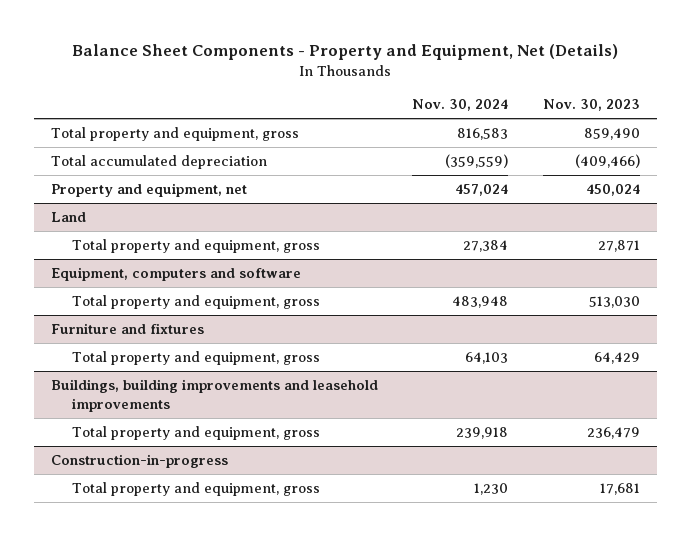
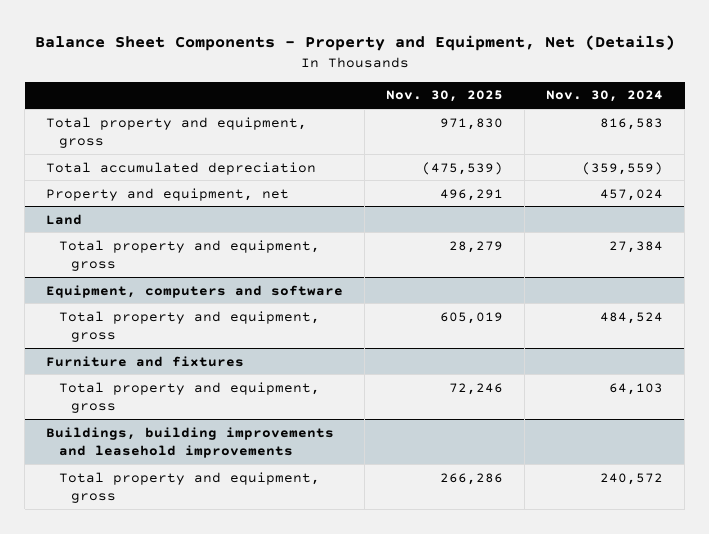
[543,99,641,112] Nov. 30, 2023 -> none
none -> [386,90,504,103] Nov. 30, 2025
[452,296,509,309] 483,948 -> [600,311,664,324] 484,524
[50,454,228,469] Construction-in-progress -> none
[72,482,321,497] Total property and equipment, gross -> none
[456,427,509,440] 239,918 -> [600,472,664,485] 240,572

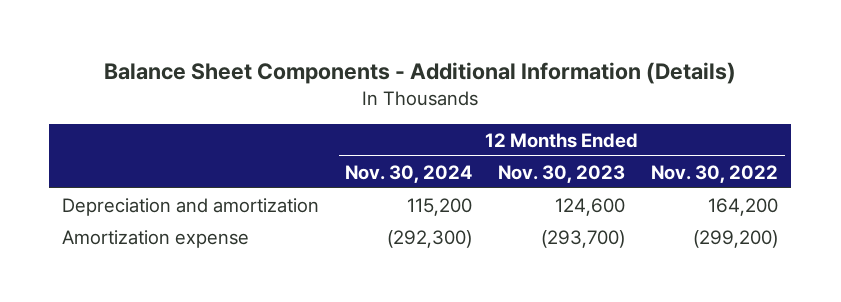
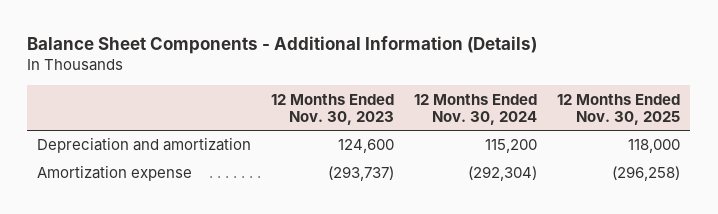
[651,164,779,183] Nov. 30, 2022 -> none
none -> [557,93,681,125] 12 Months Ended Nov. 30, 2025
[387,229,473,248] (292,300) -> [468,166,538,182] (292,304)
[541,229,626,248] (293,700) -> [328,166,395,182] (293,737)

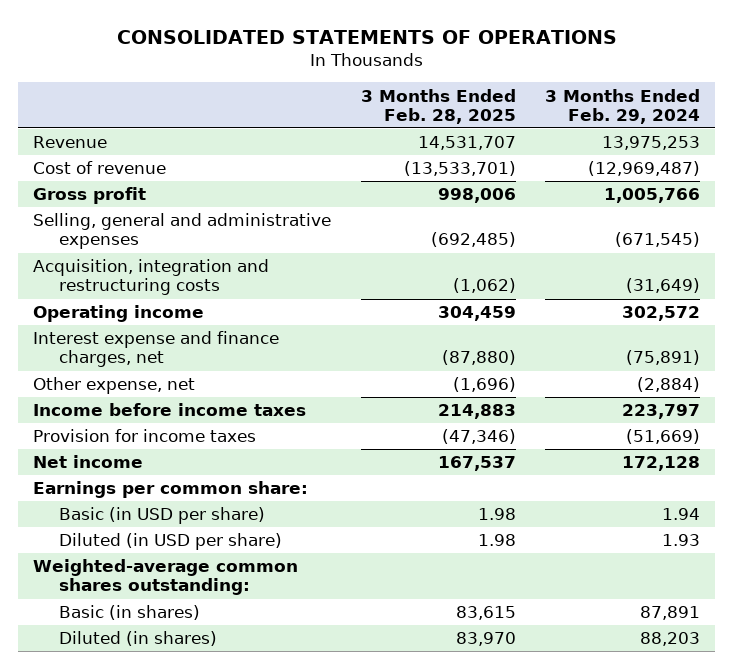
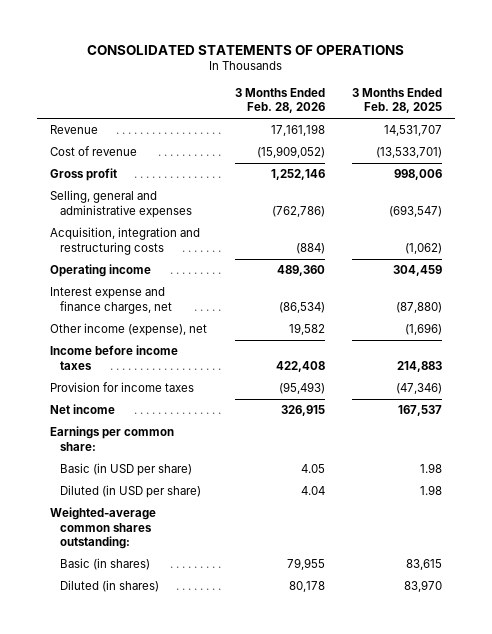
[545,88,701,124] 3 Months Ended Feb. 29, 2024 -> none
none -> [234,88,325,114] 3 Months Ended Feb. 28, 2026
[430,232,516,248] (692,485) -> [388,204,442,217] (693,547)
[32,377,195,395] Other expense, net -> [50,323,208,337] Other income (expense), net

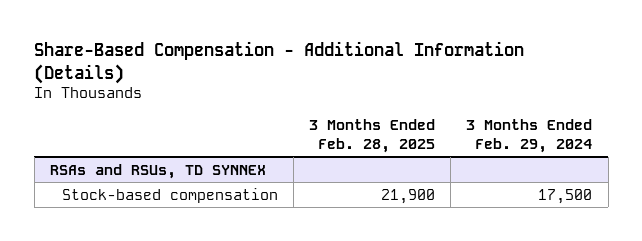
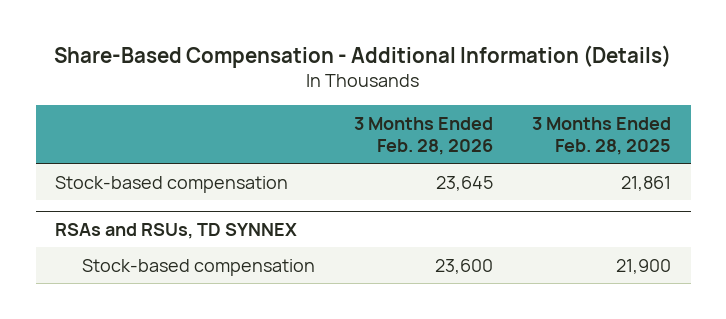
[466,119,593,153] 3 Months Ended Feb. 29, 2024 -> none
none -> [354,116,494,155] 3 Months Ended Feb. 28, 2026
none -> [55,175,289,193] Stock-based compensation

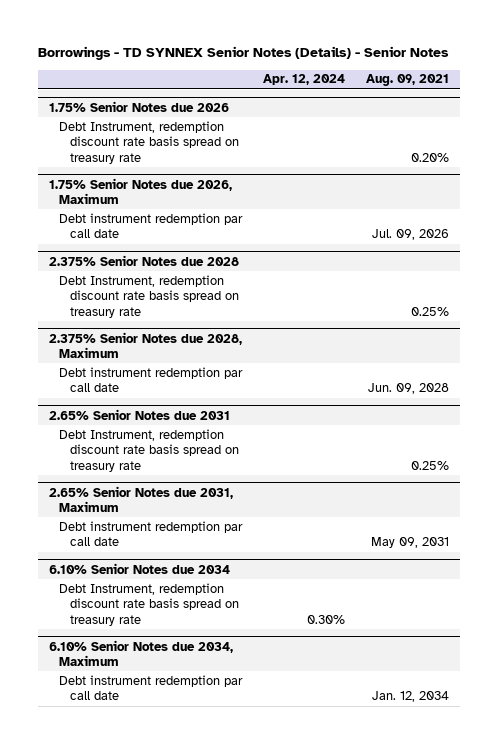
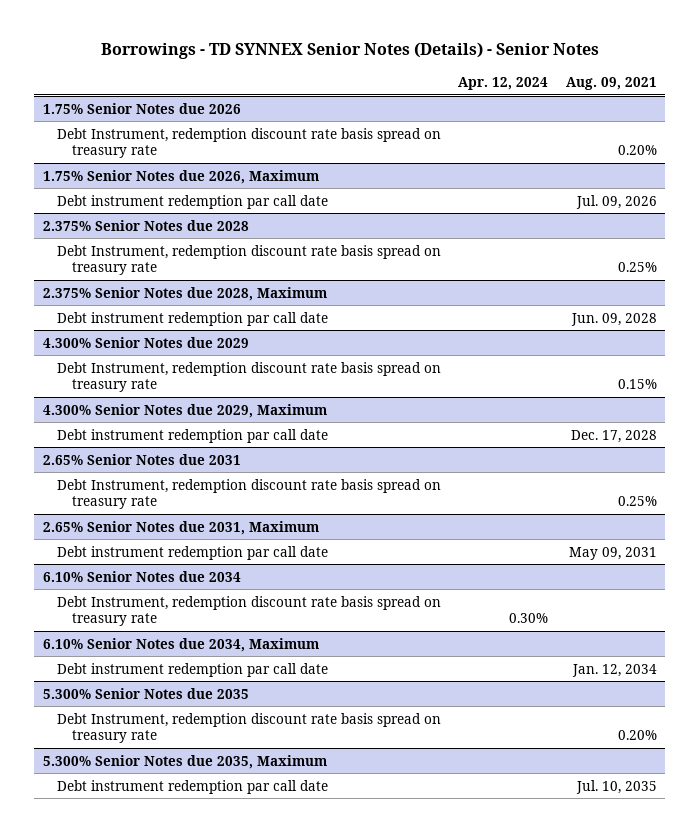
none -> [42,336,249,348] 4.300% Senior Notes due 2029
none -> [57,361,442,393] Debt Instrument, redemption discount rate basis spread on treasury rate
none -> [42,403,327,418] 4.300% Senior Notes due 2029, Maximum
none -> [57,428,329,443] Debt instrument redemption par call date
none -> [42,687,249,699] 5.300% Senior Notes due 2035
none -> [57,712,442,744] Debt Instrument, redemption discount rate basis spread on treasury rate
none -> [42,754,327,769] 5.300% Senior Notes due 2035, Maximum
none -> [57,779,329,794] Debt instrument redemption par call date

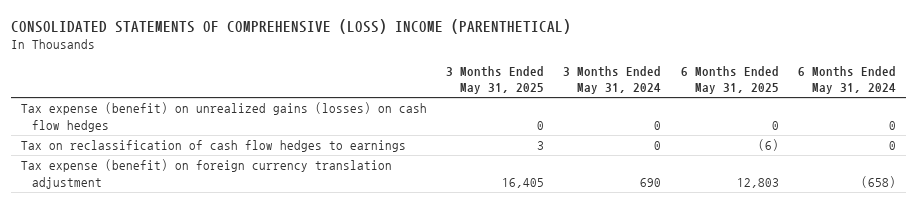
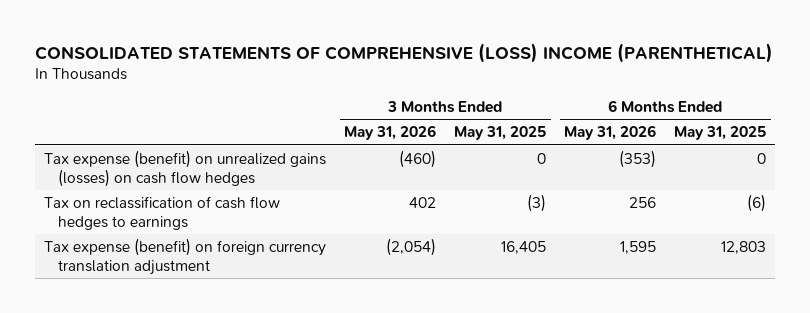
[563,65,662,95] 3 Months Ended May 31, 2024 -> none
[798,65,897,95] 6 Months Ended May 31, 2024 -> none
none -> [344,125,437,141] May 31, 2026
none -> [564,125,657,141] May 31, 2026
[537,141,545,151] 3 -> [527,193,547,212] (3)

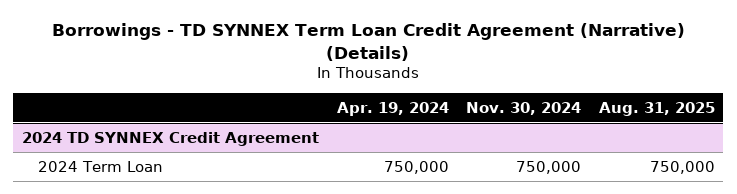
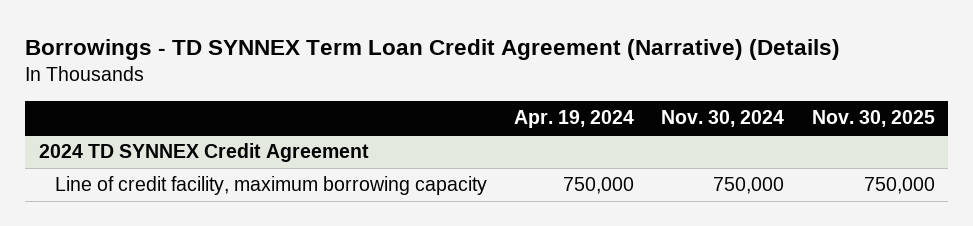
[598,101,715,116] Aug. 31, 2025 -> none
none -> [811,110,935,128] Nov. 30, 2025
[38,160,164,172] 2024 Term Loan -> [54,176,487,196] Line of credit facility, maximum borrowing capacity

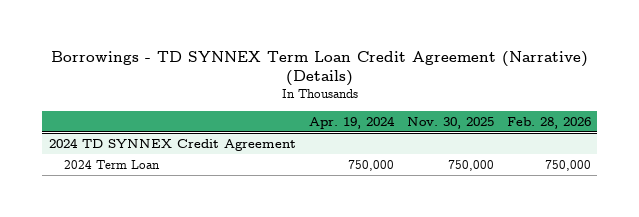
[661,110,785,128] Nov. 30, 2024 -> none
none -> [506,116,591,129] Feb. 28, 2026
[54,176,487,196] Line of credit facility, maximum borrowing capacity -> [63,159,160,169] 2024 Term Loan

